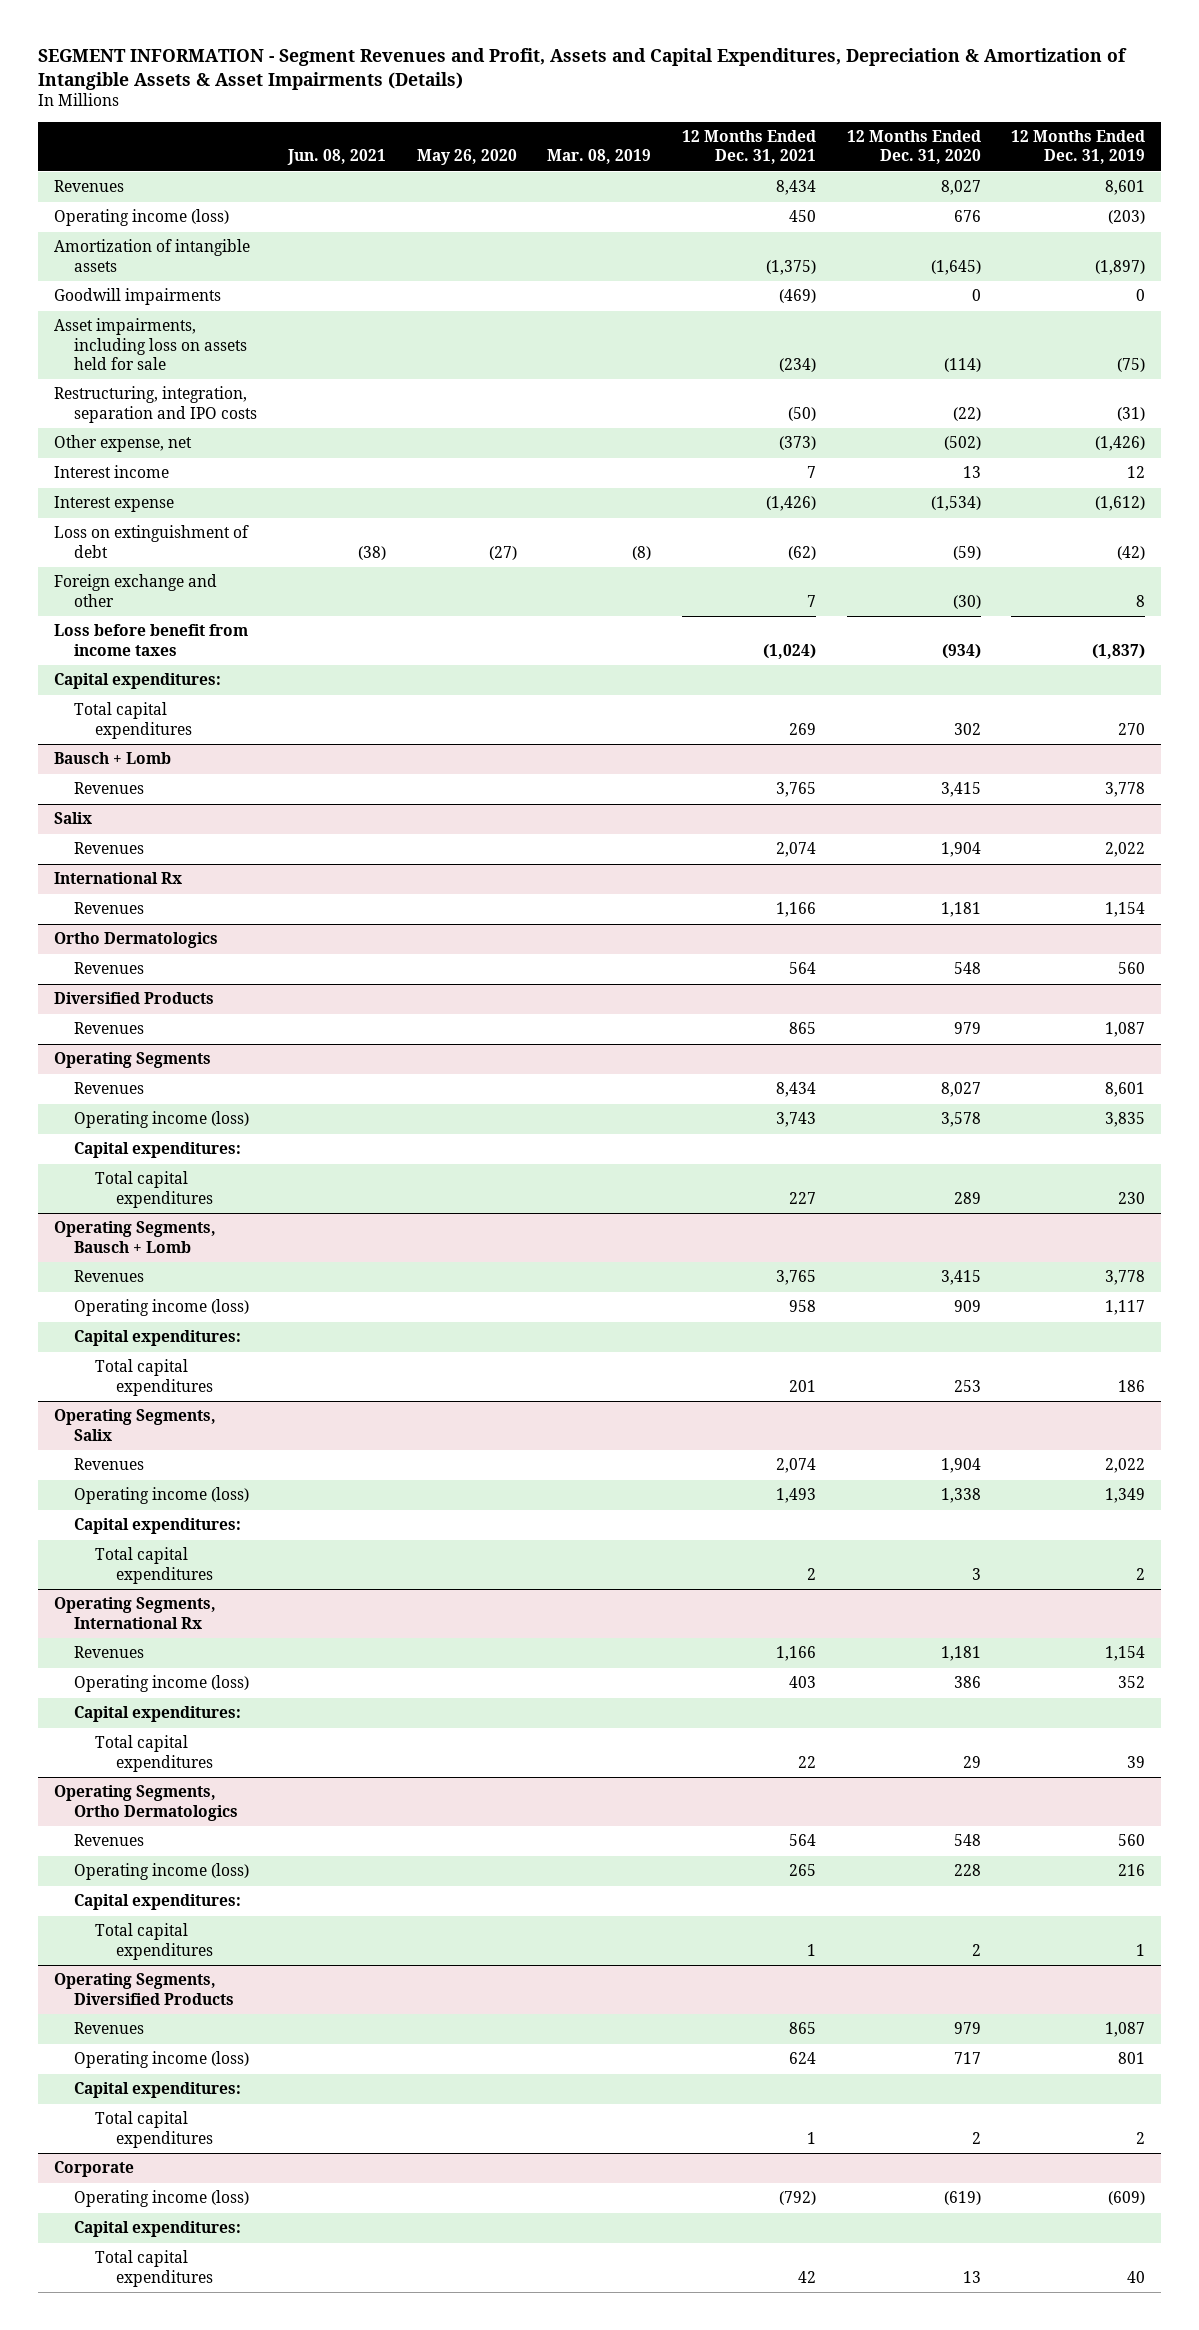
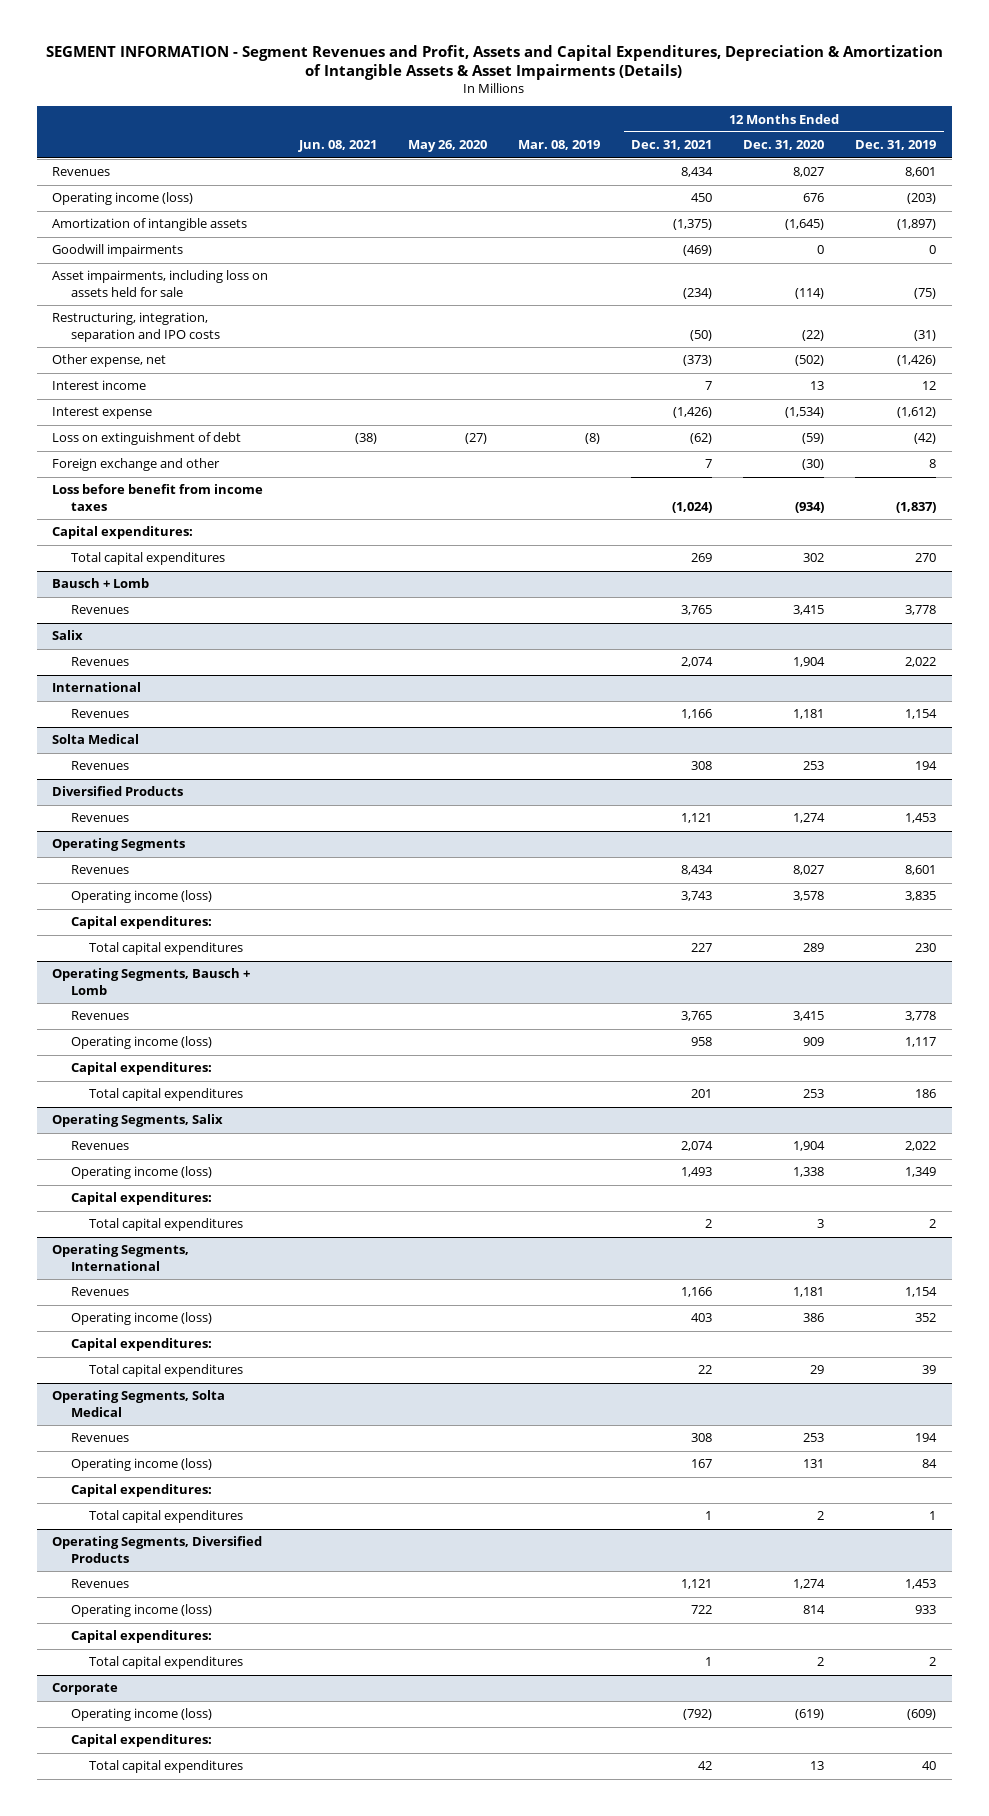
[53,872,182,885] International Rx -> [52,682,142,693] International
[53,932,218,949] Ortho Dermatologics -> none
none -> [52,734,140,745] Solta Medical
[788,962,816,975] 564 -> [691,761,713,771] 308
[953,962,981,975] 548 -> [803,761,825,771] 253
[1118,962,1146,975] 560 -> [915,761,938,771] 194
[788,1022,816,1035] 865 -> [681,813,713,824] 1,121
[953,1022,981,1035] 979 -> [793,813,826,824] 1,274
[1105,1022,1146,1038] 1,087 -> [905,813,937,824] 1,453
[53,1597,216,1629] Operating Segments, International Rx -> [52,1244,190,1271] Operating Segments, International
[53,1785,239,1821] Operating Segments, Ortho Dermatologics -> none
none -> [52,1390,226,1417] Operating Segments, Solta Medical
[788,1834,816,1847] 564 -> [691,1433,713,1443] 308
[953,1834,981,1847] 548 -> [803,1433,825,1443] 253
[1118,1834,1146,1847] 560 -> [915,1433,938,1443] 194
[788,1864,816,1877] 265 -> [691,1459,713,1469] 167
[953,1864,981,1877] 228 -> [803,1459,825,1469] 131
[1118,1864,1146,1877] 216 -> [922,1459,938,1469] 84
[788,2022,816,2035] 865 -> [681,1579,713,1590] 1,121
[953,2022,981,2035] 979 -> [793,1579,826,1590] 1,274
[1105,2022,1146,2038] 1,087 -> [905,1579,937,1590] 1,453
[788,2052,816,2065] 624 -> [691,1605,713,1615] 722
[953,2052,981,2065] 717 -> [803,1605,826,1615] 814
[1118,2052,1146,2065] 801 -> [915,1605,937,1615] 933

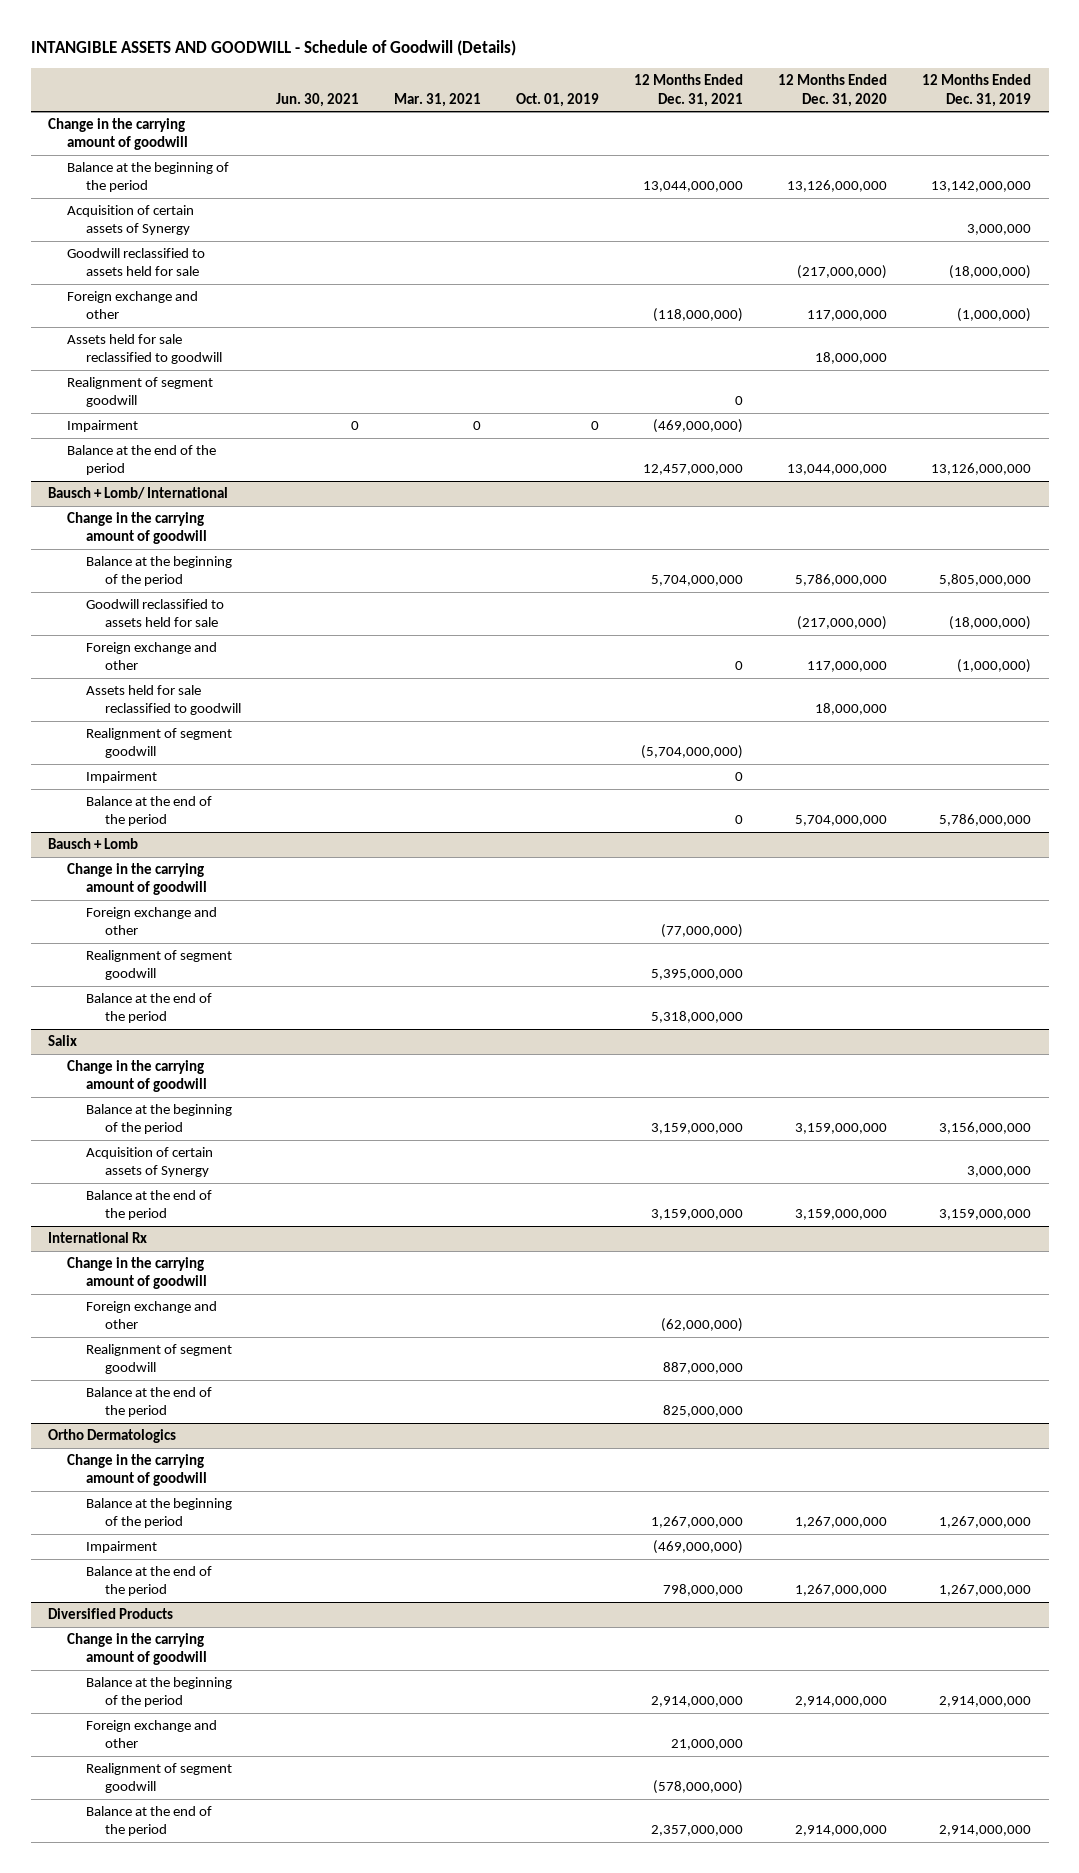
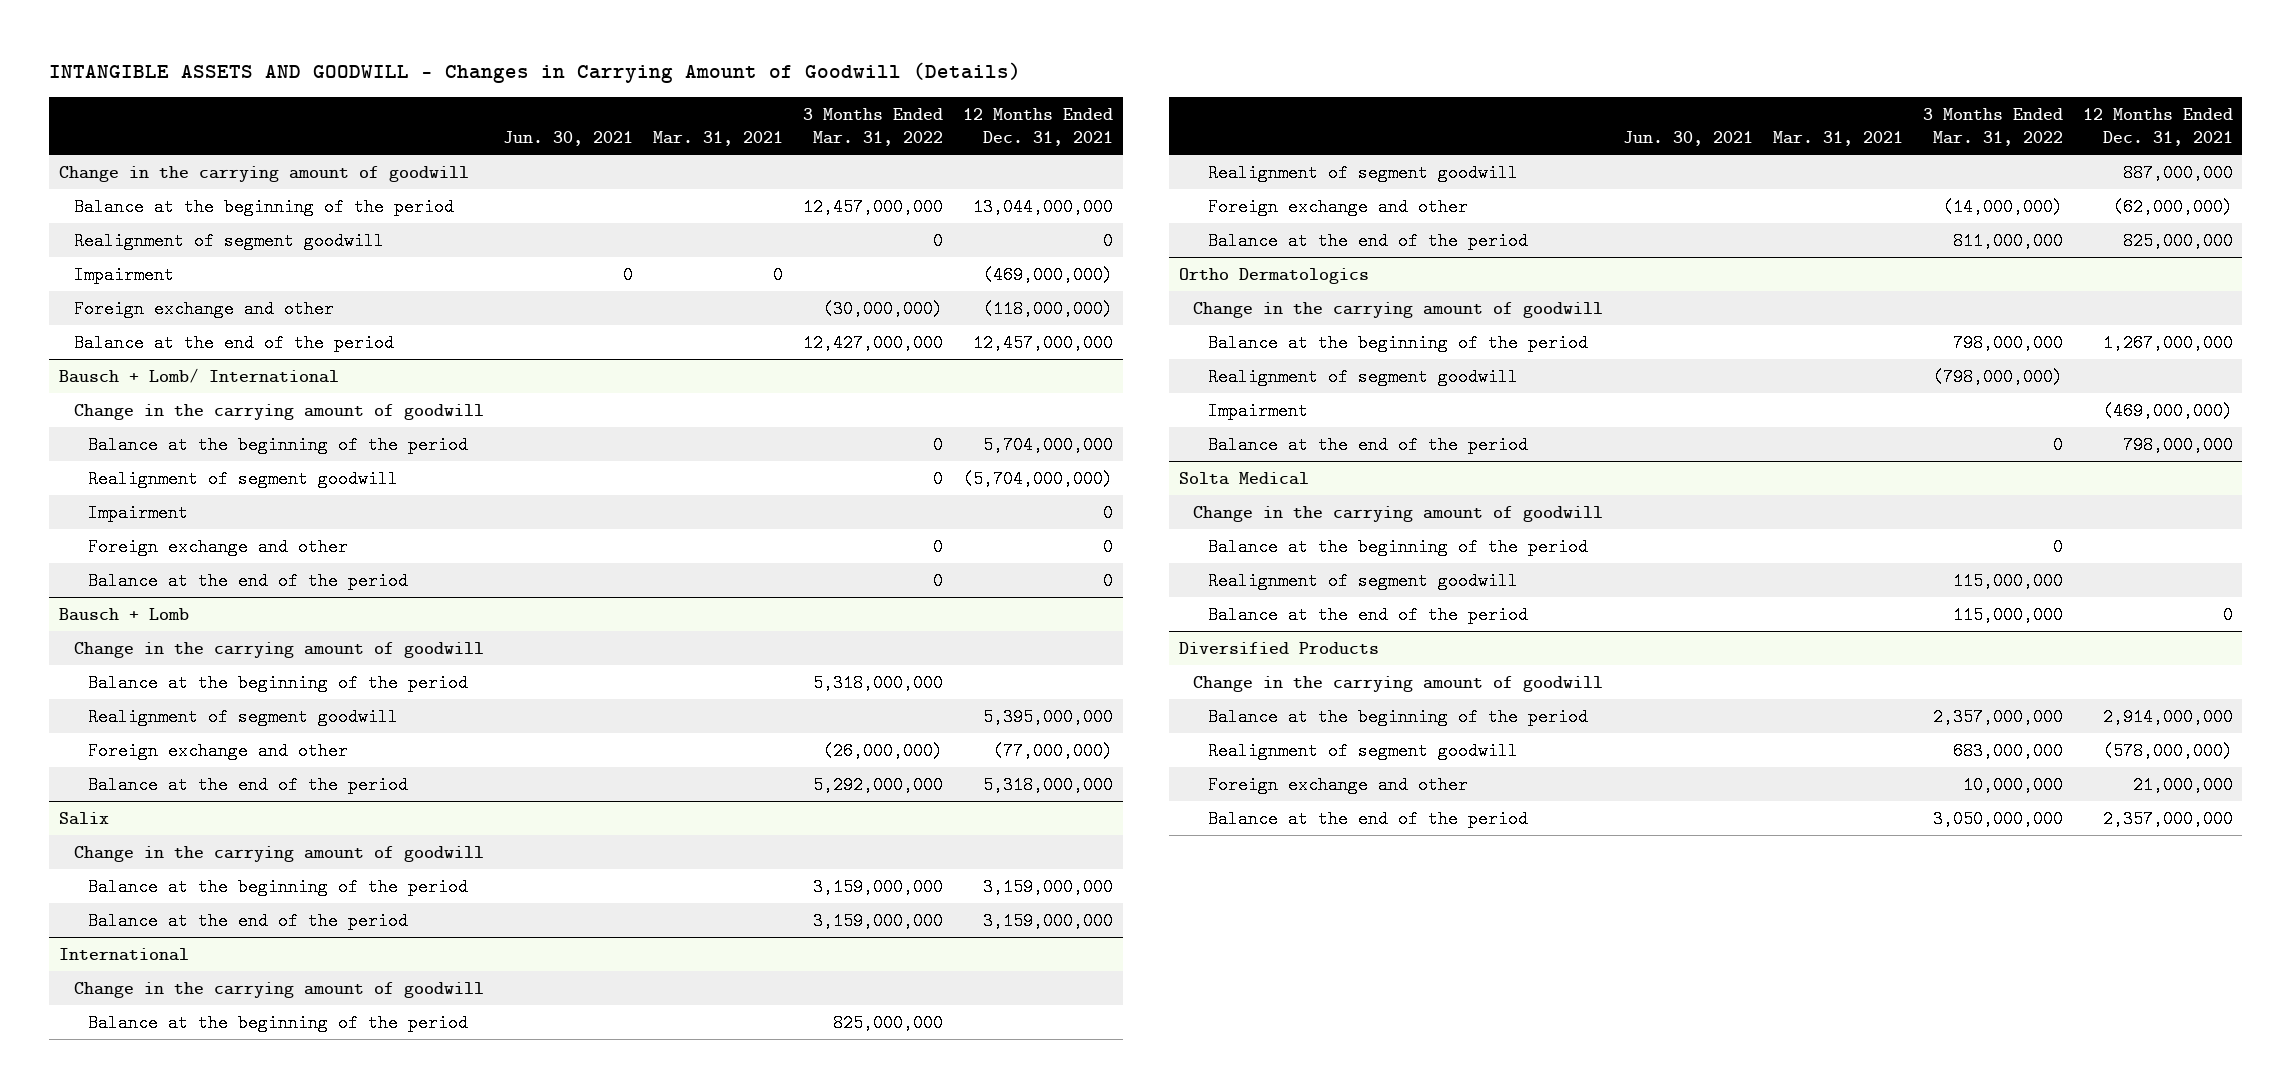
[30,40,516,57] INTANGIBLE ASSETS AND GOODWILL - Schedule of Goodwill (Details) -> [49,62,1022,84] INTANGIBLE ASSETS AND GOODWILL - Changes in Carrying Amount of Goodwill (Details)
[515,92,599,107] Oct. 01, 2019 -> none
[778,74,888,107] 12 Months Ended Dec. 31, 2020 -> none
[922,74,1032,107] 12 Months Ended Dec. 31, 2019 -> none
none -> [802,107,943,147] 3 Months Ended Mar. 31, 2022
[66,205,194,236] Acquisition of certain assets of Synergy -> none
[66,248,205,277] Goodwill reclassified to assets held for sale -> none
[66,334,222,365] Assets held for sale reclassified to goodwill -> none
[66,291,198,320] Foreign exchange and other -> [73,299,334,318] Foreign exchange and other
[85,599,224,628] Goodwill reclassified to assets held for sale -> none
[85,685,241,716] Assets held for sale reclassified to goodwill -> none
[85,642,217,671] Foreign exchange and other -> [87,537,348,556] Foreign exchange and other
none -> [87,673,468,692] Balance at the beginning of the period
[85,907,217,936] Foreign exchange and other -> [87,741,348,760] Foreign exchange and other
[85,1147,213,1178] Acquisition of certain assets of Synergy -> none
[48,1232,148,1244] International Rx -> [59,947,190,961] International
[85,1301,217,1330] Foreign exchange and other -> none
none -> [87,1013,468,1032] Balance at the beginning of the period
none -> [1207,197,1468,216] Foreign exchange and other
none -> [1207,367,1518,386] Realignment of segment goodwill
none -> [1179,471,1310,485] Solta Medical
none -> [1193,505,1604,522] Change in the carrying amount of goodwill
none -> [1207,537,1588,556] Balance at the beginning of the period
none -> [1207,571,1518,590] Realignment of segment goodwill
none -> [1207,605,1528,624] Balance at the end of the period
[85,1720,217,1749] Foreign exchange and other -> [1207,775,1468,794] Foreign exchange and other

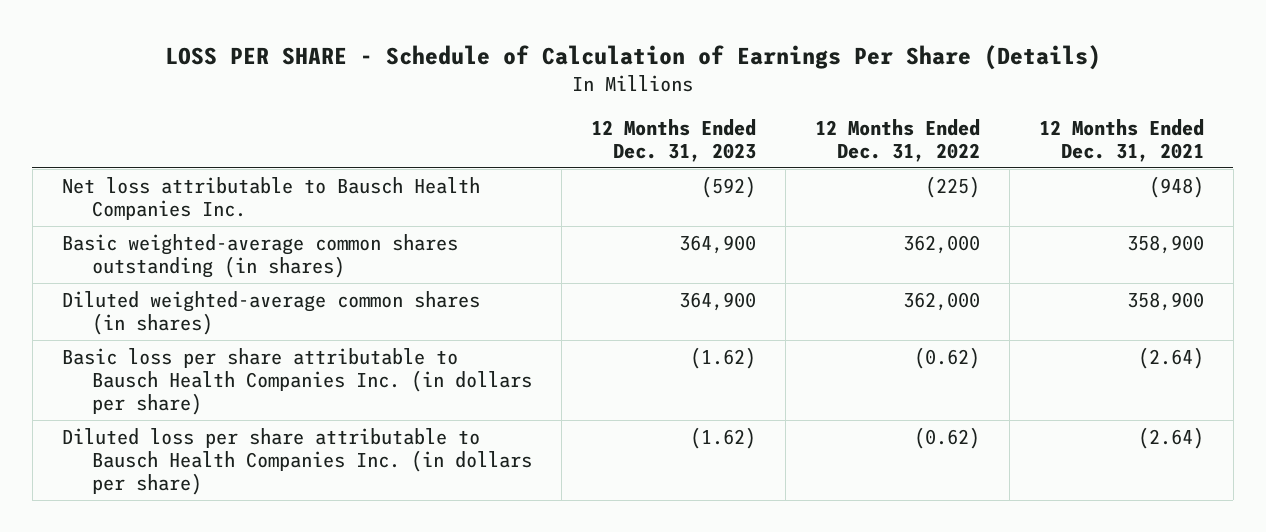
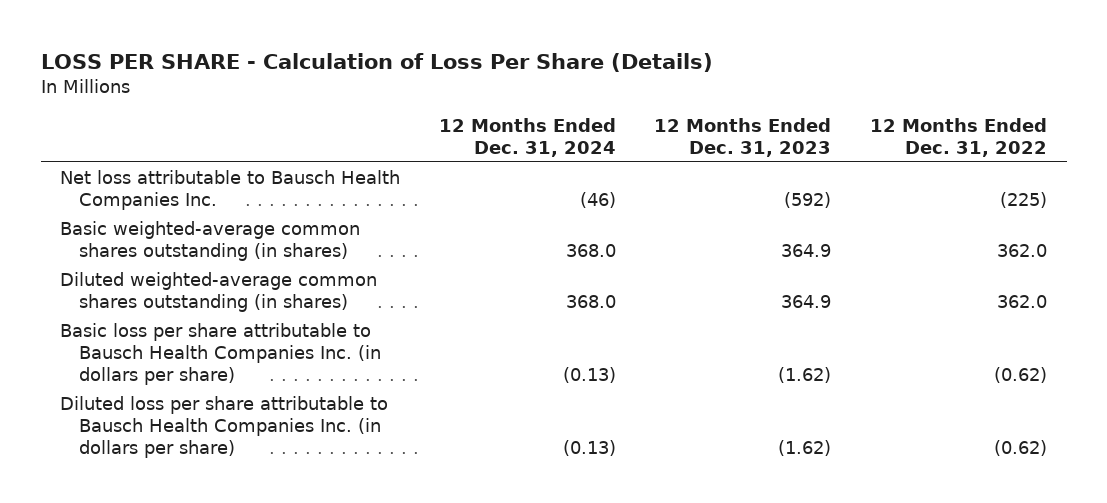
[164,44,1101,70] LOSS PER SHARE - Schedule of Calculation of Earnings Per Share (Details) -> [40,52,713,72] LOSS PER SHARE - Calculation of Loss Per Share (Details)
[1038,119,1204,163] 12 Months Ended Dec. 31, 2021 -> none
none -> [438,117,616,157] 12 Months Ended Dec. 31, 2024
[678,234,756,254] 364,900 -> [781,243,832,257] 364.9
[902,234,980,254] 362,000 -> [997,243,1048,257] 362.0
[61,290,480,336] Diluted weighted-average common shares (in shares) -> [59,271,377,312] Diluted weighted-average common shares outstanding (in shares)
[678,291,756,311] 364,900 -> [781,294,832,308] 364.9
[902,291,980,311] 362,000 -> [997,294,1048,308] 362.0

